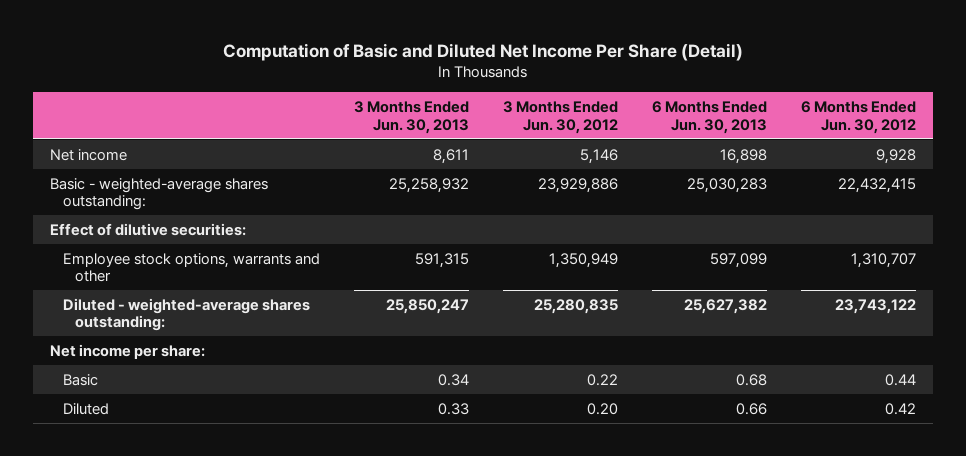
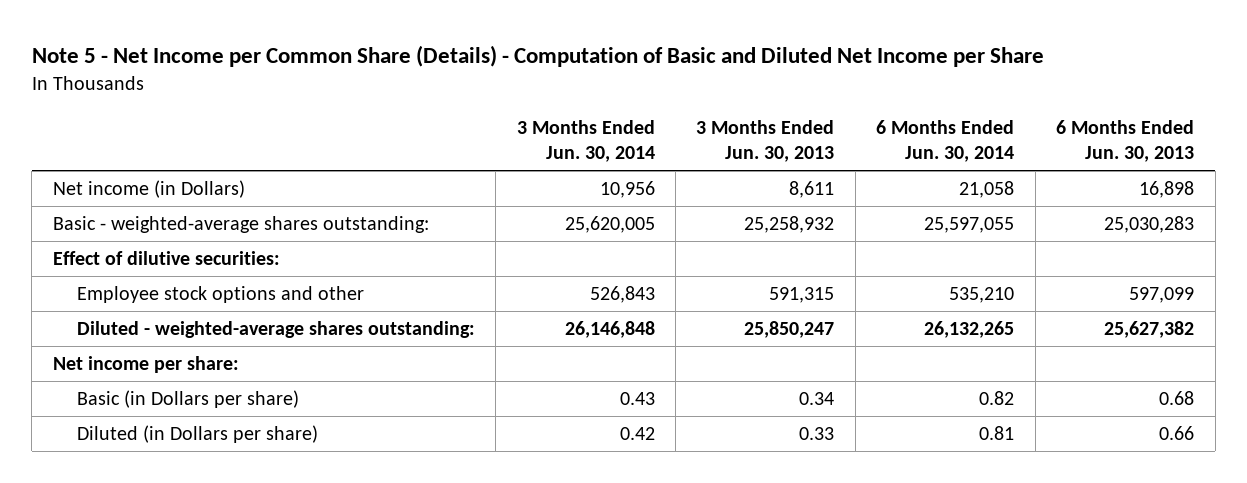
[223,42,744,61] Computation of Basic and Diluted Net Income Per Share (Detail) -> [31,44,1044,67] Note 5 - Net Income per Common Share (Details) - Computation of Basic and Diluted Net Income per Share
[502,101,618,134] 3 Months Ended Jun. 30, 2012 -> none
[800,101,916,134] 6 Months Ended Jun. 30, 2012 -> none
none -> [516,120,655,163] 3 Months Ended Jun. 30, 2014
none -> [876,120,1015,163] 6 Months Ended Jun. 30, 2014
[50,148,128,161] Net income -> [52,180,245,199] Net income (in Dollars)
[62,252,320,283] Employee stock options, warrants and other -> [76,286,364,304] Employee stock options and other
[62,373,98,386] Basic -> [76,390,299,409] Basic (in Dollars per share)
[62,402,109,415] Diluted -> [76,425,318,444] Diluted (in Dollars per share)

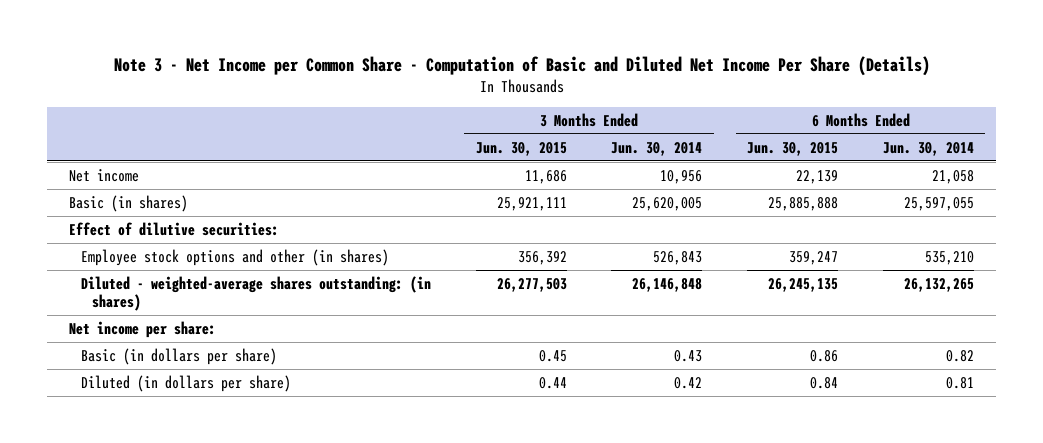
[31,44,1044,67] Note 5 - Net Income per Common Share (Details) - Computation of Basic and Diluted Net Income per Share -> [113,55,930,76] Note 3 - Net Income per Common Share - Computation of Basic and Diluted Net Income Per Share (Details)
[696,120,835,163] 3 Months Ended Jun. 30, 2013 -> none
[1056,120,1195,163] 6 Months Ended Jun. 30, 2013 -> none
none -> [475,141,567,156] Jun. 30, 2015
none -> [747,141,839,156] Jun. 30, 2015
[52,180,245,199] Net income (in Dollars) -> [69,168,140,182] Net income
[52,216,429,234] Basic - weighted-average shares outstanding: -> [69,194,189,212] Basic (in shares)
[76,286,364,304] Employee stock options and other -> [80,248,389,266] Employee stock options and other (in shares)
[76,321,475,339] Diluted - weighted-average shares outstanding: -> [80,275,431,312] Diluted - weighted-average shares outstanding: (in shares)
[76,390,299,409] Basic (in Dollars per share) -> [80,347,277,365] Basic (in dollars per share)
[76,425,318,444] Diluted (in Dollars per share) -> [80,374,291,392] Diluted (in dollars per share)

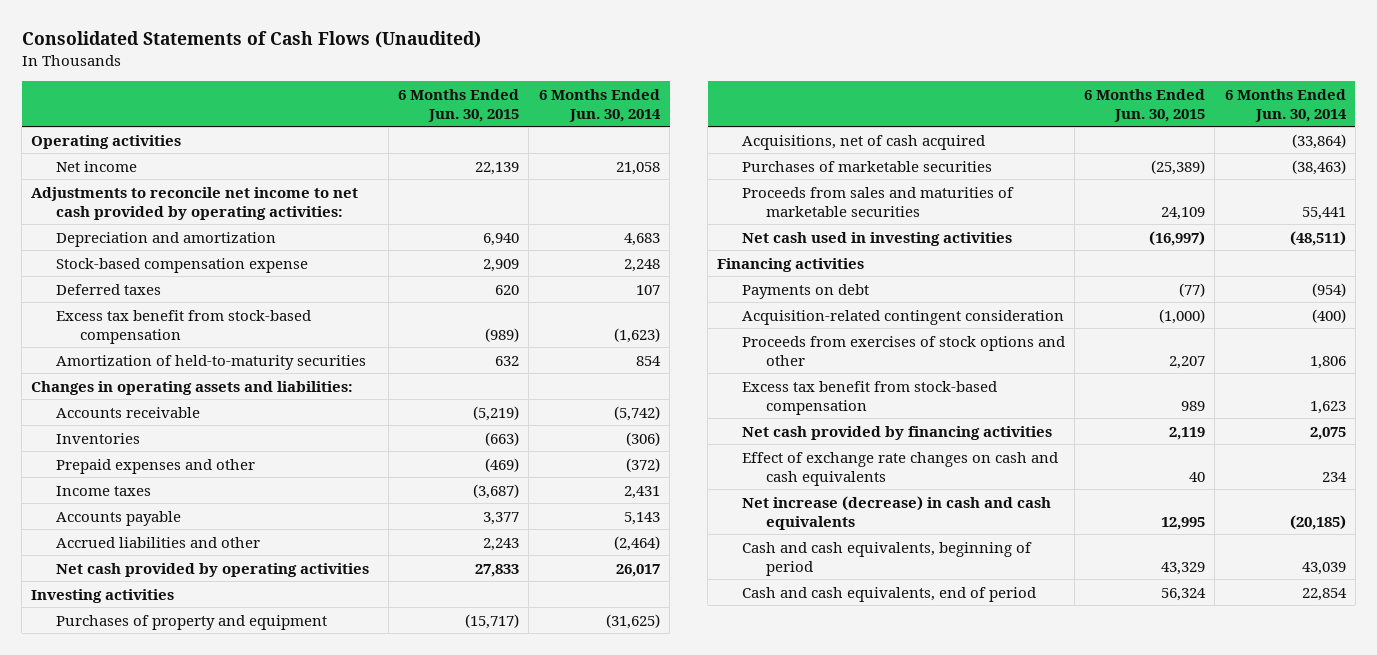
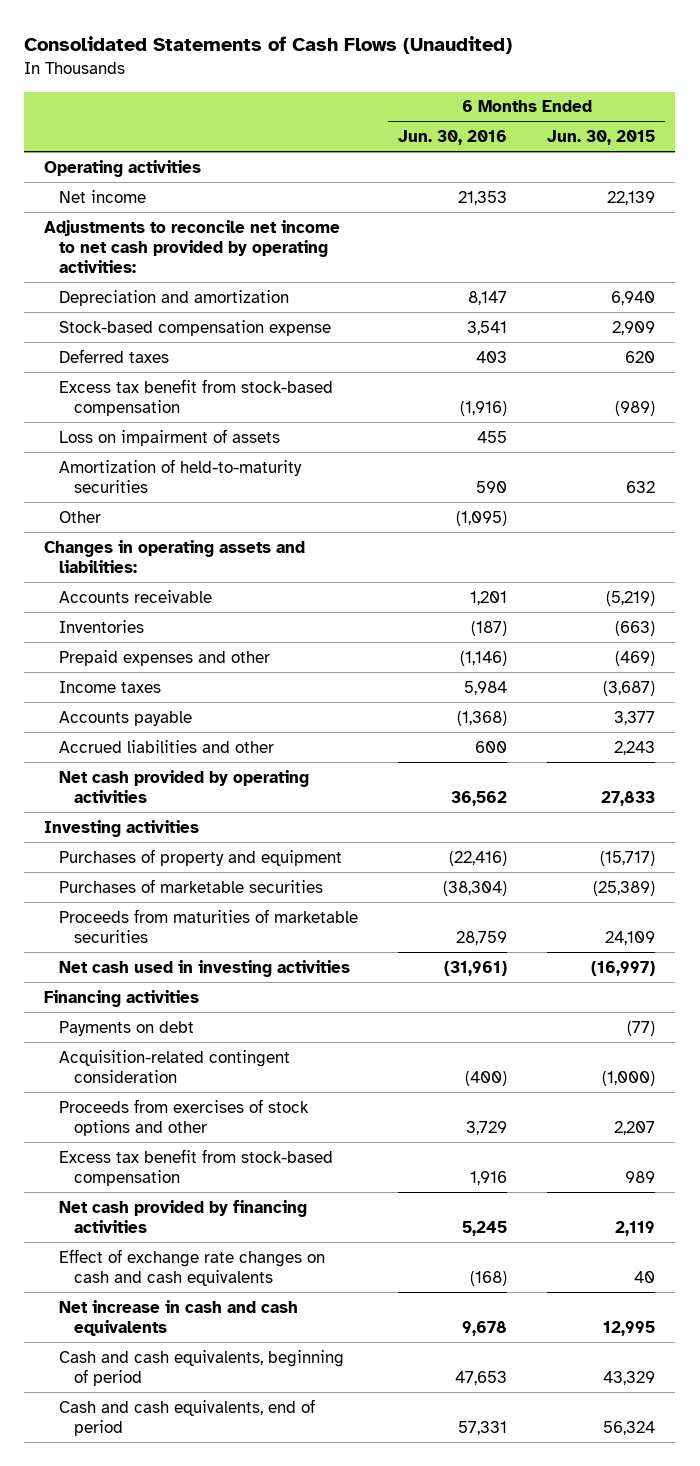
[538,88,661,122] 6 Months Ended Jun. 30, 2014 -> none
none -> [398,130,508,146] Jun. 30, 2016
none -> [59,428,281,446] Loss on impairment of assets
none -> [59,510,102,523] Other
[741,134,985,150] Acquisitions, net of cash acquired -> none
[741,186,1014,217] Proceeds from sales and maturities of marketable securities -> [59,908,359,944] Proceeds from maturities of marketable securities
[741,495,1051,530] Net increase (decrease) in cash and cash equivalents -> [59,1299,299,1337] Net increase in cash and cash equivalents

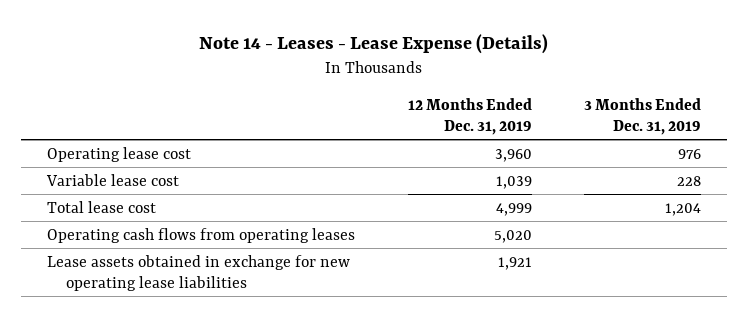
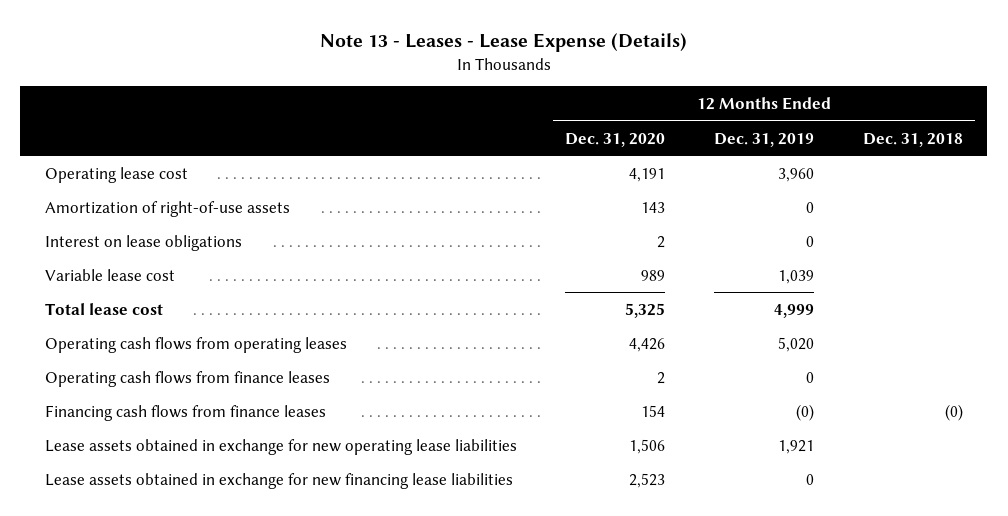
[199,33,549,54] Note 14 - Leases - Lease Expense (Details) -> [319,32,687,52] Note 13 - Leases - Lease Expense (Details)
[583,97,701,135] 3 Months Ended Dec. 31, 2019 -> none
none -> [565,132,666,147] Dec. 31, 2020
none -> [862,132,963,147] Dec. 31, 2018
none -> [44,200,290,217] Amortization of right-of-use assets
none -> [44,234,242,251] Interest on lease obligations
none -> [44,370,330,387] Operating cash flows from finance leases
none -> [44,404,326,421] Financing cash flows from finance leases
none -> [44,472,513,489] Lease assets obtained in exchange for new financing lease liabilities

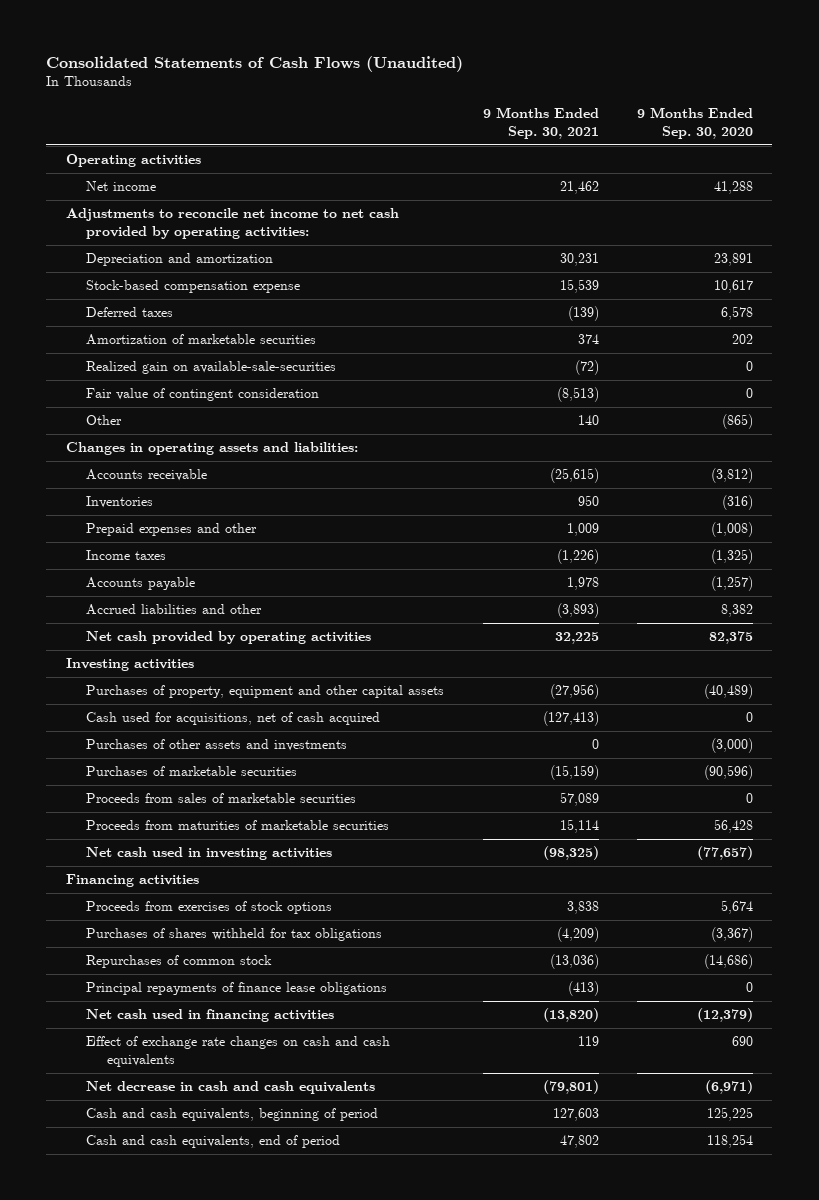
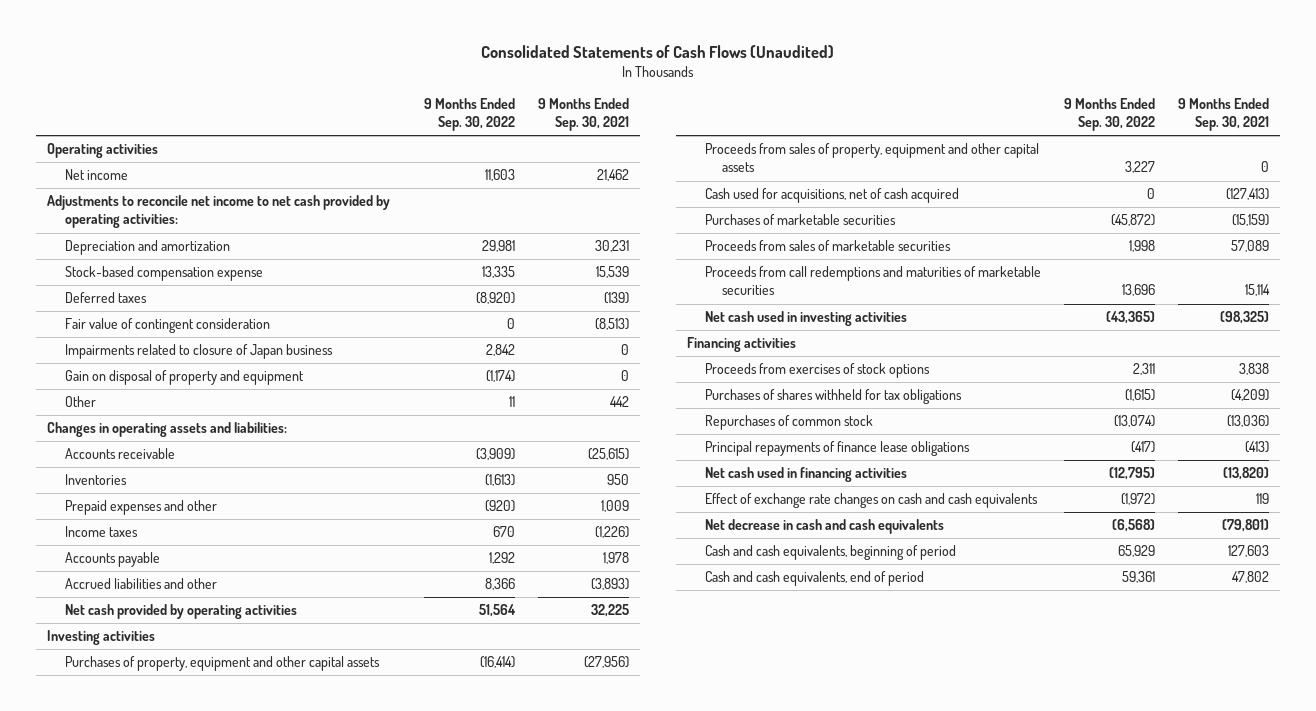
[637,107,754,139] 9 Months Ended Sep. 30, 2020 -> none
none -> [423,98,515,132] 9 Months Ended Sep. 30, 2022
[86,334,317,346] Amortization of marketable securities -> none
[86,361,337,375] Realized gain on available-sale-securities -> none
none -> [64,344,333,360] Impairments related to closure of Japan business
none -> [64,370,304,386] Gain on disposal of property and equipment
[577,415,599,426] 140 -> [609,396,629,408] 442
none -> [704,143,1039,173] Proceeds from sales of property, equipment and other capital assets
[86,739,348,752] Purchases of other assets and investments -> none
[86,820,390,831] Proceeds from maturities of marketable securities -> [704,266,1041,296] Proceeds from call redemptions and maturities of marketable securities

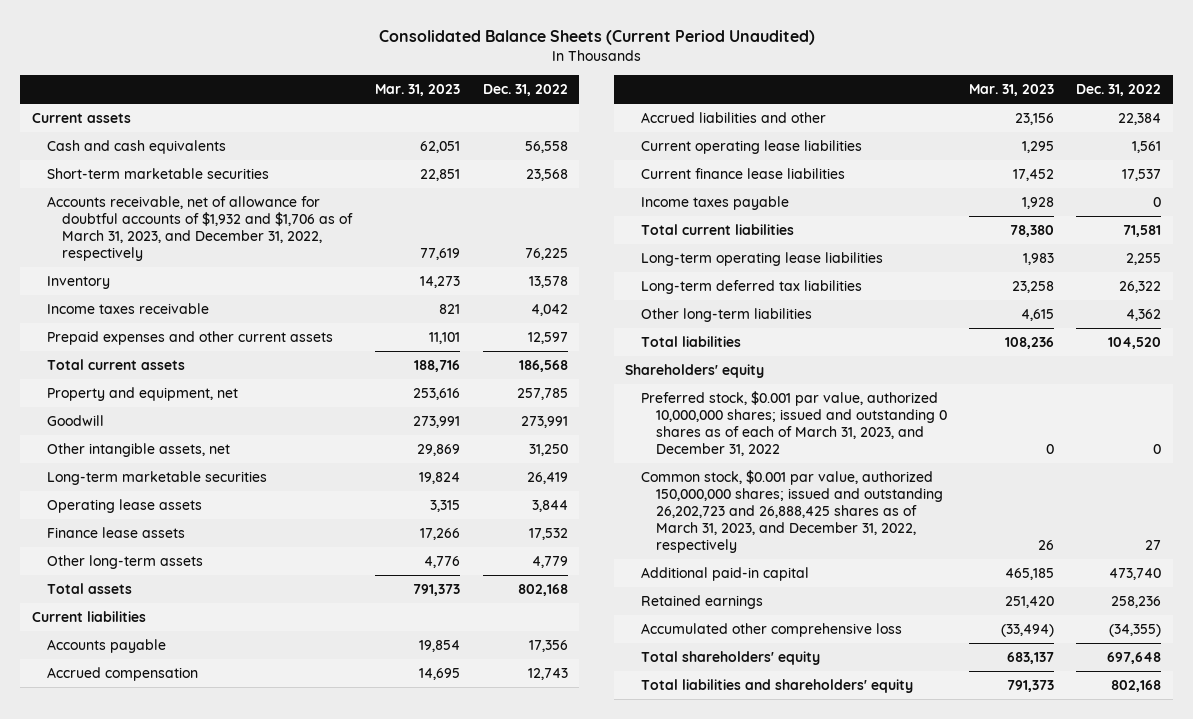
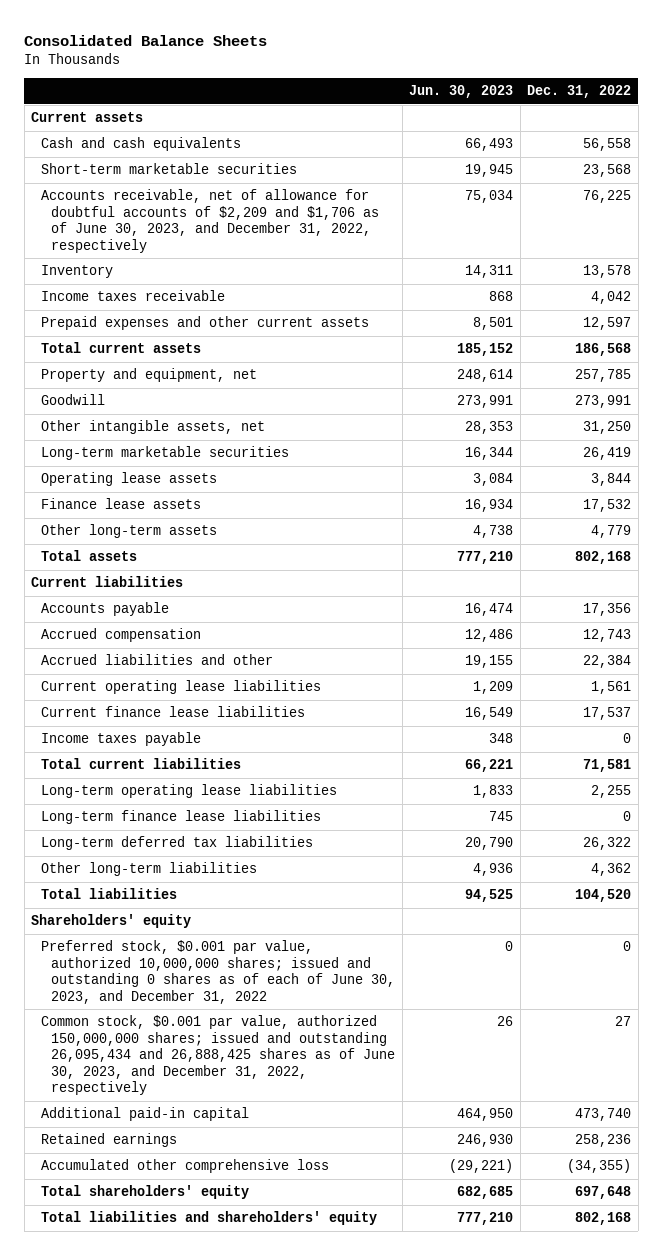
[378,30,815,46] Consolidated Balance Sheets (Current Period Unaudited) -> [24,34,268,46] Consolidated Balance Sheets
[375,84,461,97] Mar. 31, 2023 -> none
none -> [409,85,514,99] Jun. 30, 2023
[46,195,354,261] Accounts receivable, net of allowance for doubtful accounts of $1,932 and $1,706 as of March 31, 2023, and December 31, 2022, respectively -> [41,189,380,253] Accounts receivable, net of allowance for doubtful accounts of $2,209 and $1,706 as of June 30, 2023, and December 31, 2022, respectively
none -> [41,810,322,825] Long-term finance lease liabilities
[640,390,947,456] Preferred stock, $0.001 par value, authorized 10,000,000 shares; issued and outstanding 0 shares as of each of March 31, 2023, and December 31, 2022 -> [41,940,396,1004] Preferred stock, $0.001 par value, authorized 10,000,000 shares; issued and outstanding 0 shares as of each of June 30, 2023, and December 31, 2022
[640,469,943,553] Common stock, $0.001 par value, authorized 150,000,000 shares; issued and outstanding 26,202,723 and 26,888,425 shares as of March 31, 2023, and December 31, 2022, respectively -> [41,1015,396,1096] Common stock, $0.001 par value, authorized 150,000,000 shares; issued and outstanding 26,095,434 and 26,888,425 shares as of June 30, 2023, and December 31, 2022, respectively

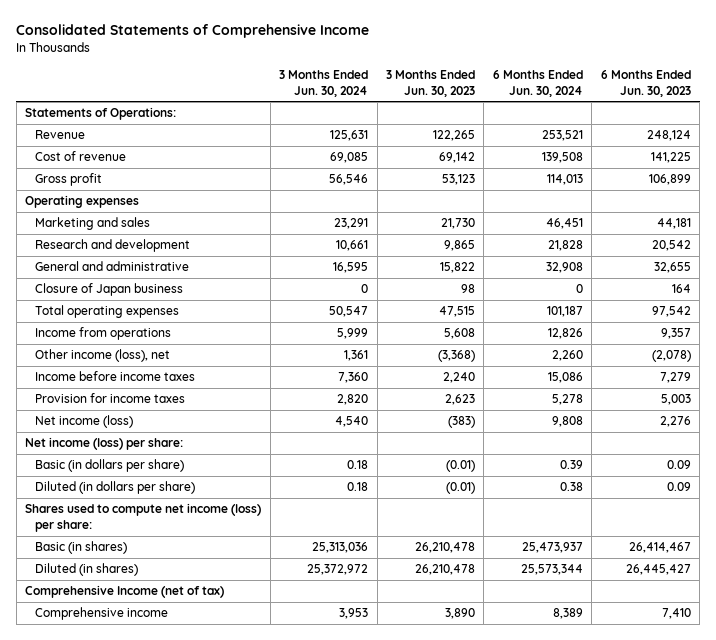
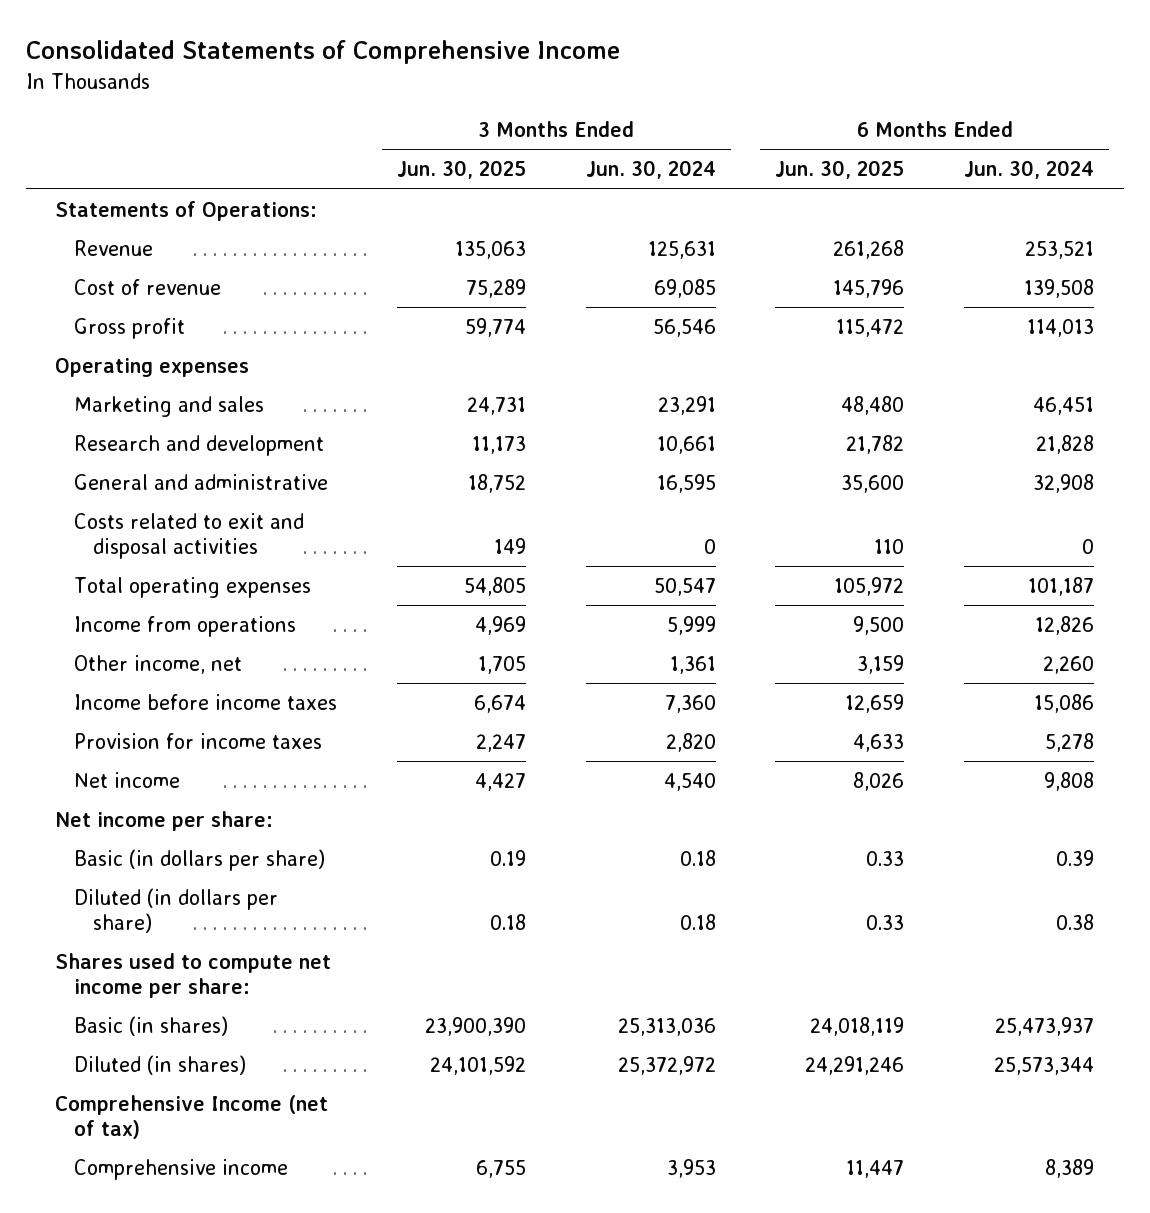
[386,70,476,97] 3 Months Ended Jun. 30, 2023 -> none
[600,70,691,97] 6 Months Ended Jun. 30, 2023 -> none
none -> [397,160,527,180] Jun. 30, 2025
none -> [775,160,905,180] Jun. 30, 2025
[35,283,184,297] Closure of Japan business -> none
none -> [74,512,305,559] Costs related to exit and disposal activities
[35,349,171,363] Other income (loss), net -> [74,654,243,674] Other income, net
[35,415,134,429] Net income (loss) -> [74,771,181,788] Net income
[25,437,184,451] Net income (loss) per share: -> [55,810,274,831] Net income per share:
[25,503,262,533] Shares used to compute net income (loss) per share: -> [55,952,332,998] Shares used to compute net income per share:

